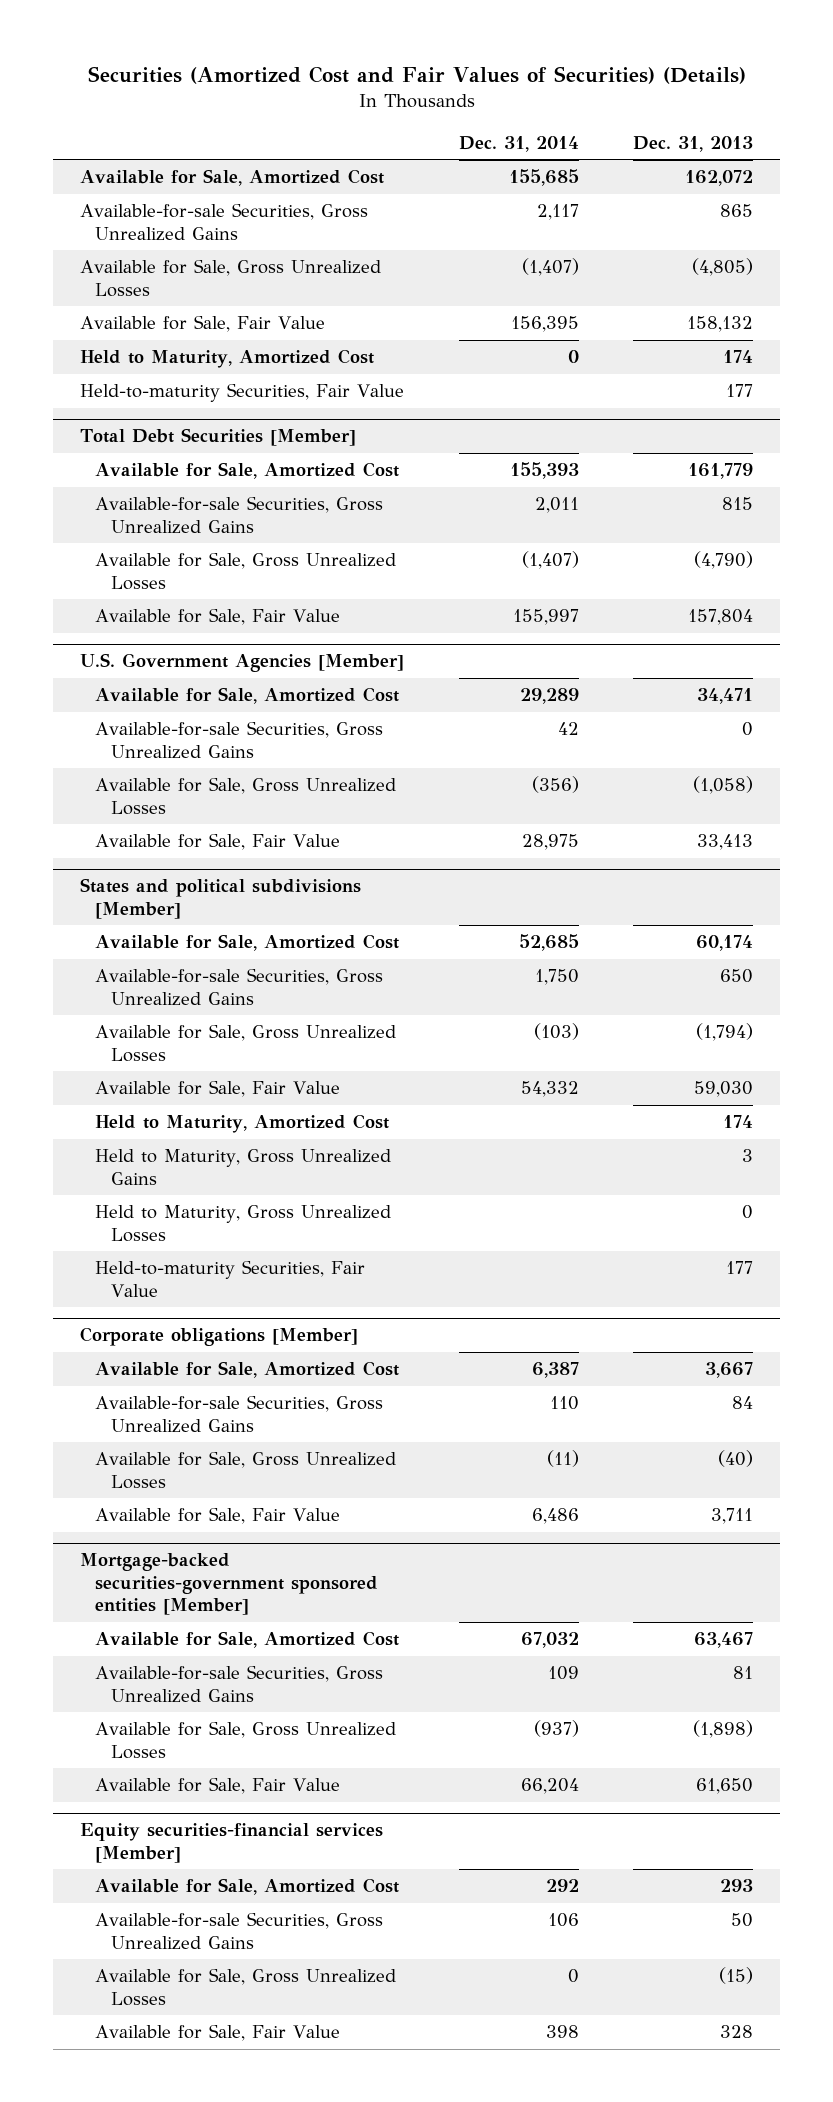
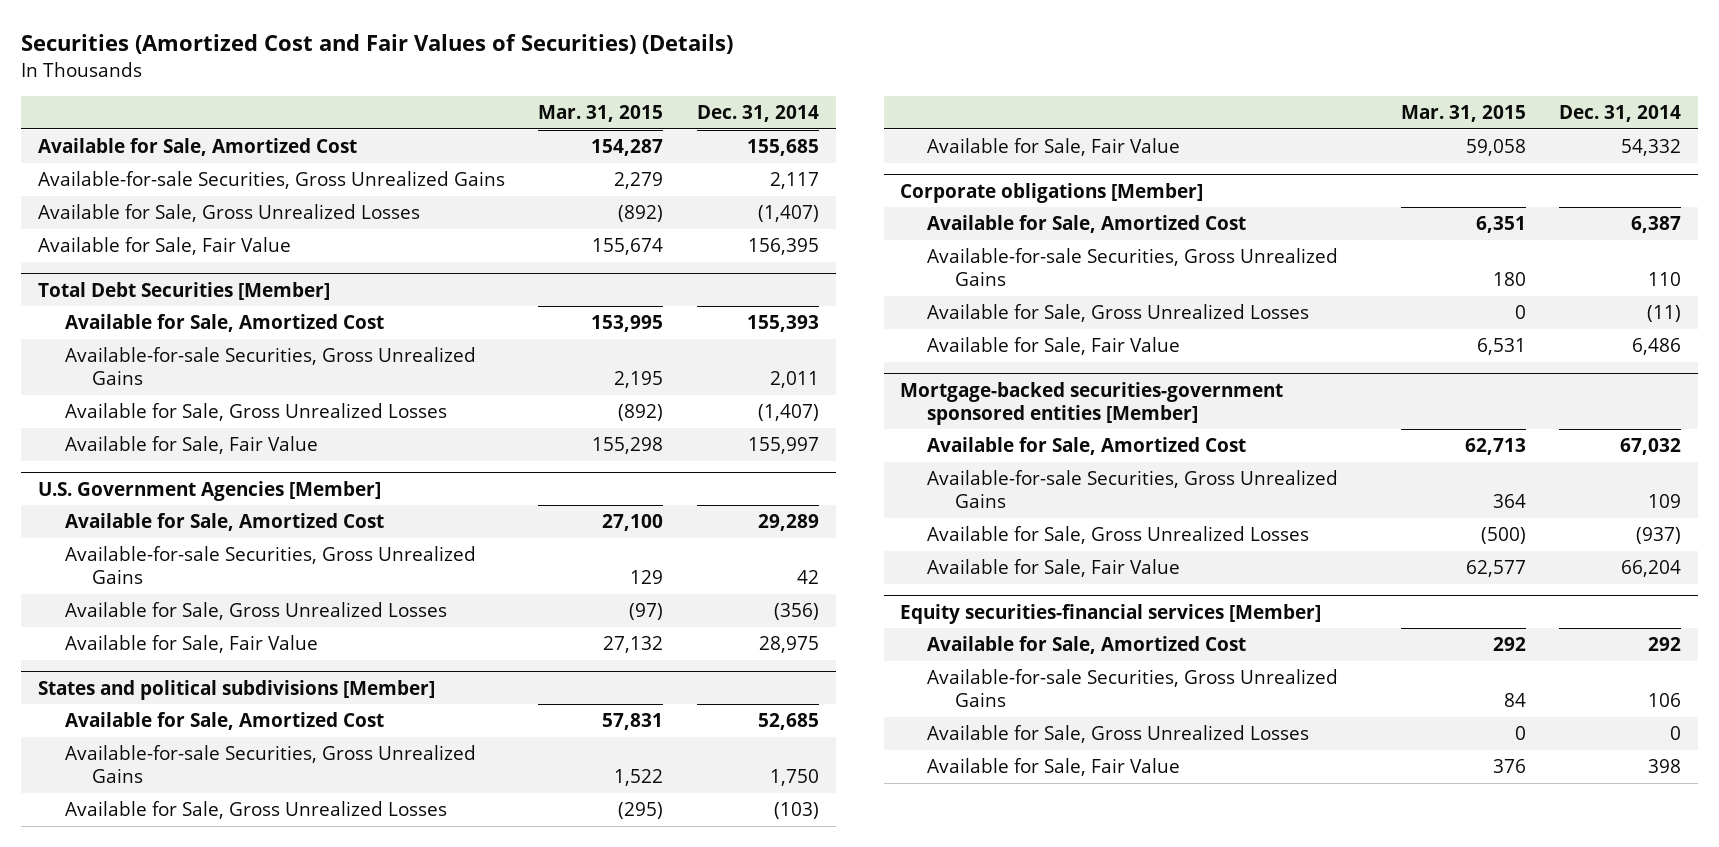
[632,135,753,152] Dec. 31, 2013 -> none
none -> [538,105,664,123] Mar. 31, 2015
[80,349,375,369] Held to Maturity, Amortized Cost -> none
[80,383,405,403] Held-to-maturity Securities, Fair Value -> none
[95,1114,390,1134] Held to Maturity, Amortized Cost -> none
[95,1149,392,1185] Held to Maturity, Gross Unrealized Gains -> none
[95,1205,392,1242] Held to Maturity, Gross Unrealized Losses -> none
[95,1260,366,1297] Held-to-maturity Securities, Fair Value -> none

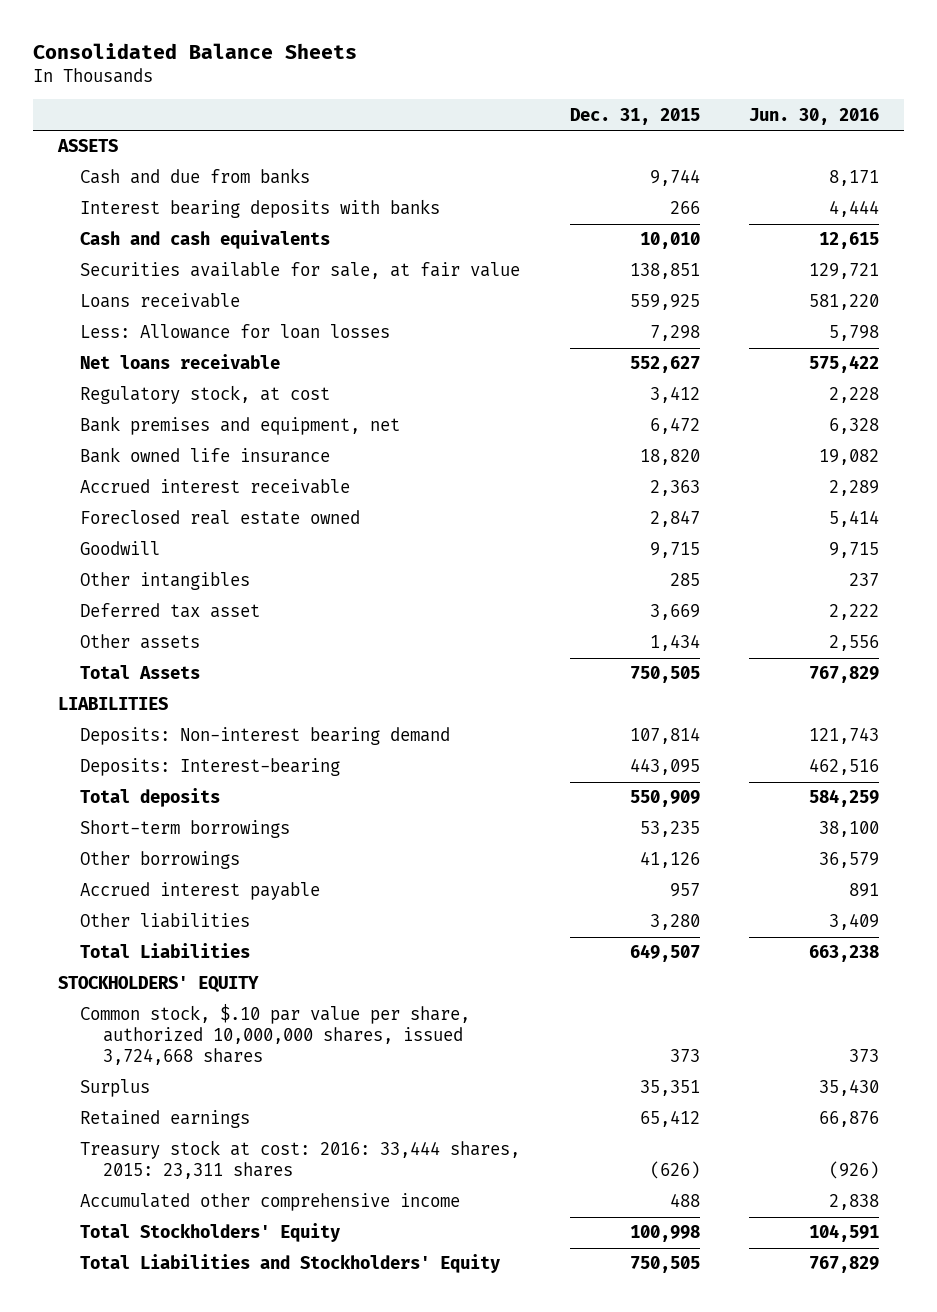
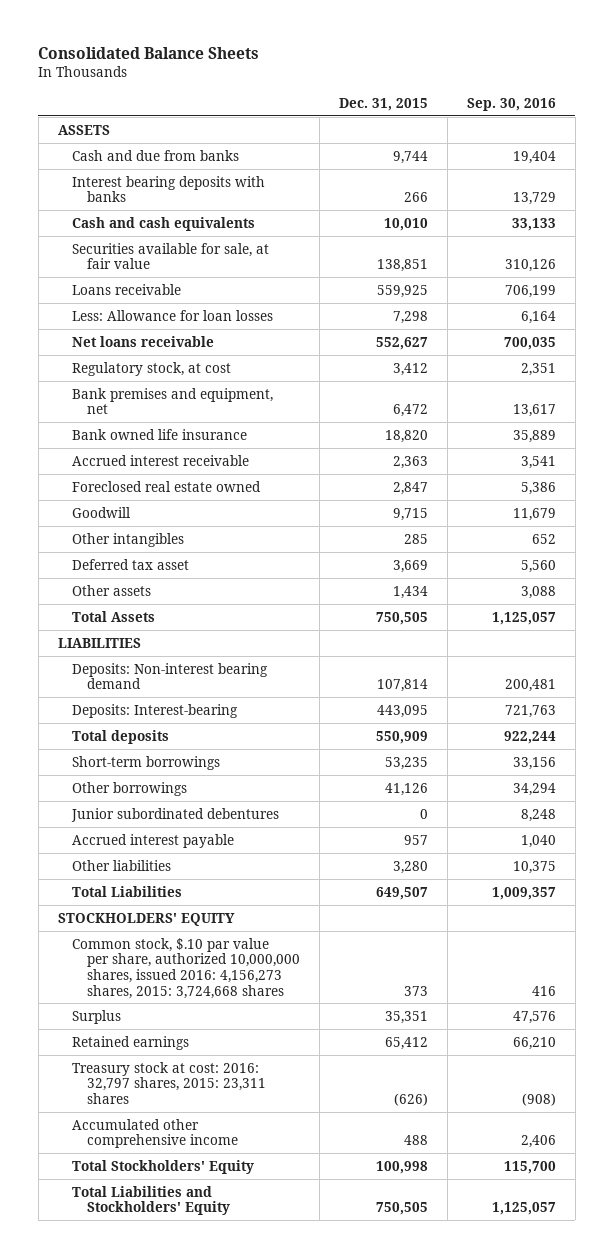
[749,107,880,125] Jun. 30, 2016 -> none
none -> [466,97,556,111] Sep. 30, 2016
none -> [71,807,280,822] Junior subordinated debentures
[80,1004,471,1066] Common stock, $.10 par value per share, authorized 10,000,000 shares, issued 3,724,668 shares -> [72,937,301,999] Common stock, $.10 par value per share, authorized 10,000,000 shares, issued 2016: 4,156,273 shares, 2015: 3,724,668 shares
[80,1140,521,1180] Treasury stock at cost: 2016: 33,444 shares, 2015: 23,311 shares -> [72,1061,267,1104] Treasury stock at cost: 2016: 32,797 shares, 2015: 23,311 shares

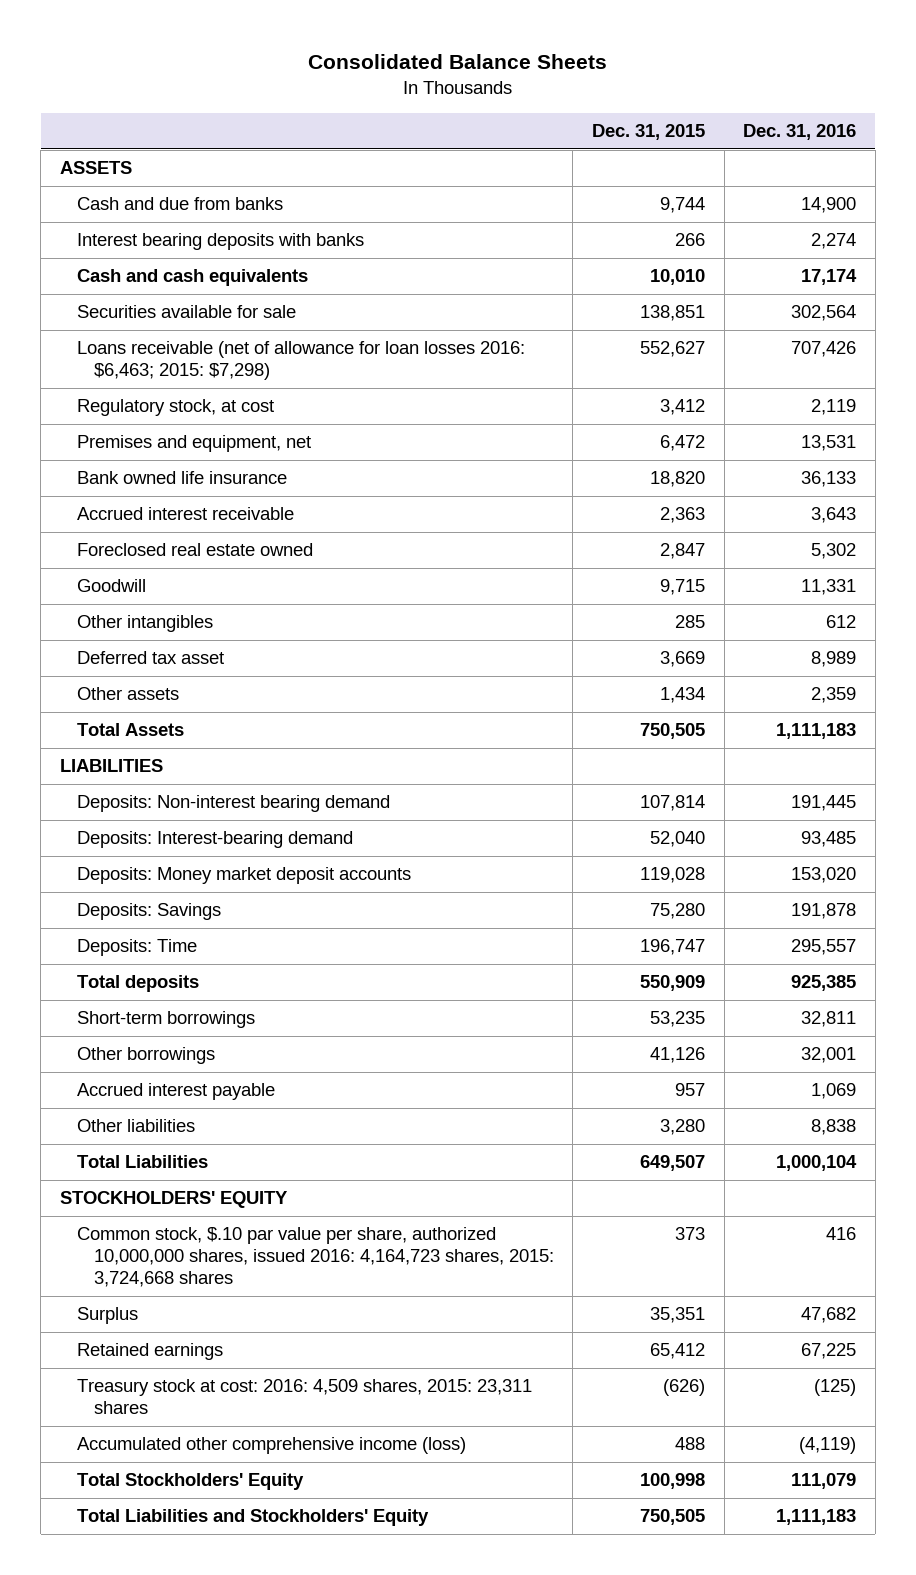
[466,97,556,111] Sep. 30, 2016 -> none
none -> [743,123,857,140] Dec. 31, 2016
[72,283,182,295] Loans receivable -> none
[72,309,274,321] Less: Allowance for loan losses -> none
[72,242,270,270] Securities available for sale, at fair value -> [76,305,296,319] Securities available for sale
[72,335,215,347] Net loans receivable -> [76,341,525,381] Loans receivable (net of allowance for loan losses 2016: $6,463; 2015: $7,298)
[72,387,274,415] Bank premises and equipment, net -> [76,435,311,453] Premises and equipment, net
[72,703,239,718] Deposits: Interest-bearing -> [76,831,353,849] Deposits: Interest-bearing demand
[377,704,429,718] 443,095 -> [649,831,705,848] 52,040
none -> [76,867,411,885] Deposits: Money market deposit accounts
none -> [76,903,221,921] Deposits: Savings
none -> [76,939,197,957] Deposits: Time
[71,807,280,822] Junior subordinated debentures -> none
[72,937,301,999] Common stock, $.10 par value per share, authorized 10,000,000 shares, issued 2016: 4,156,273 shares, 2015: 3,724,668 shares -> [76,1227,554,1288] Common stock, $.10 par value per share, authorized 10,000,000 shares, issued 2016: 4,164,723 shares, 2015: 3,724,668 shares
[72,1061,267,1104] Treasury stock at cost: 2016: 32,797 shares, 2015: 23,311 shares -> [76,1379,532,1415] Treasury stock at cost: 2016: 4,509 shares, 2015: 23,311 shares
[72,1118,239,1149] Accumulated other comprehensive income -> [76,1437,466,1455] Accumulated other comprehensive income (loss)

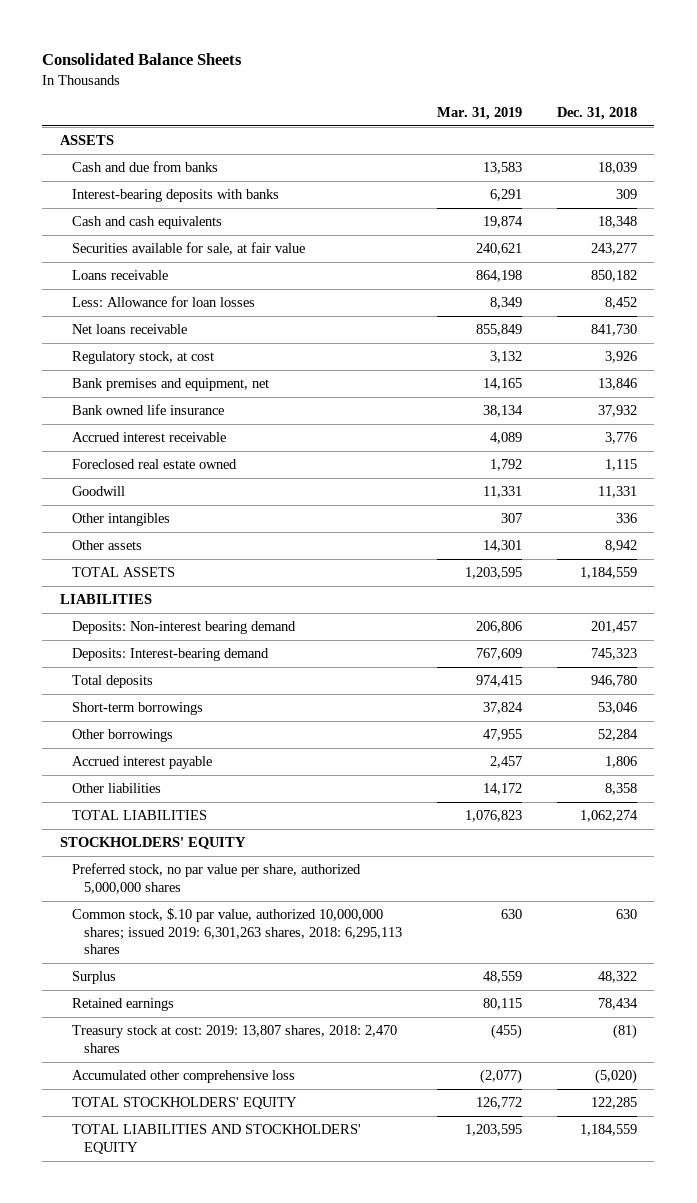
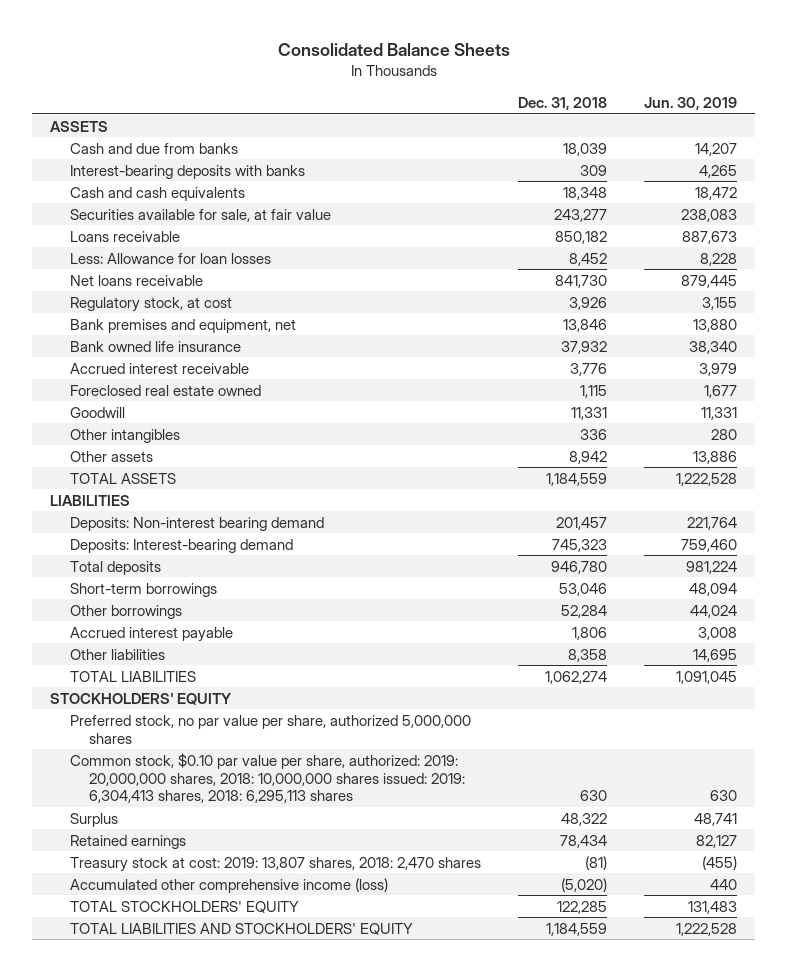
[436,107,522,121] Mar. 31, 2019 -> none
none -> [643,97,737,111] Jun. 30, 2019
[71,908,402,955] Common stock, $.10 par value, authorized 10,000,000 shares; issued 2019: 6,301,263 shares, 2018: 6,295,113 shares -> [69,752,466,804] Common stock, $0.10 par value per share, authorized: 2019: 20,000,000 shares, 2018: 10,000,000 shares issued: 2019: 6,304,413 shares, 2018: 6,295,113 shares
[71,1070,295,1084] Accumulated other comprehensive loss -> [69,877,388,893] Accumulated other comprehensive income (loss)

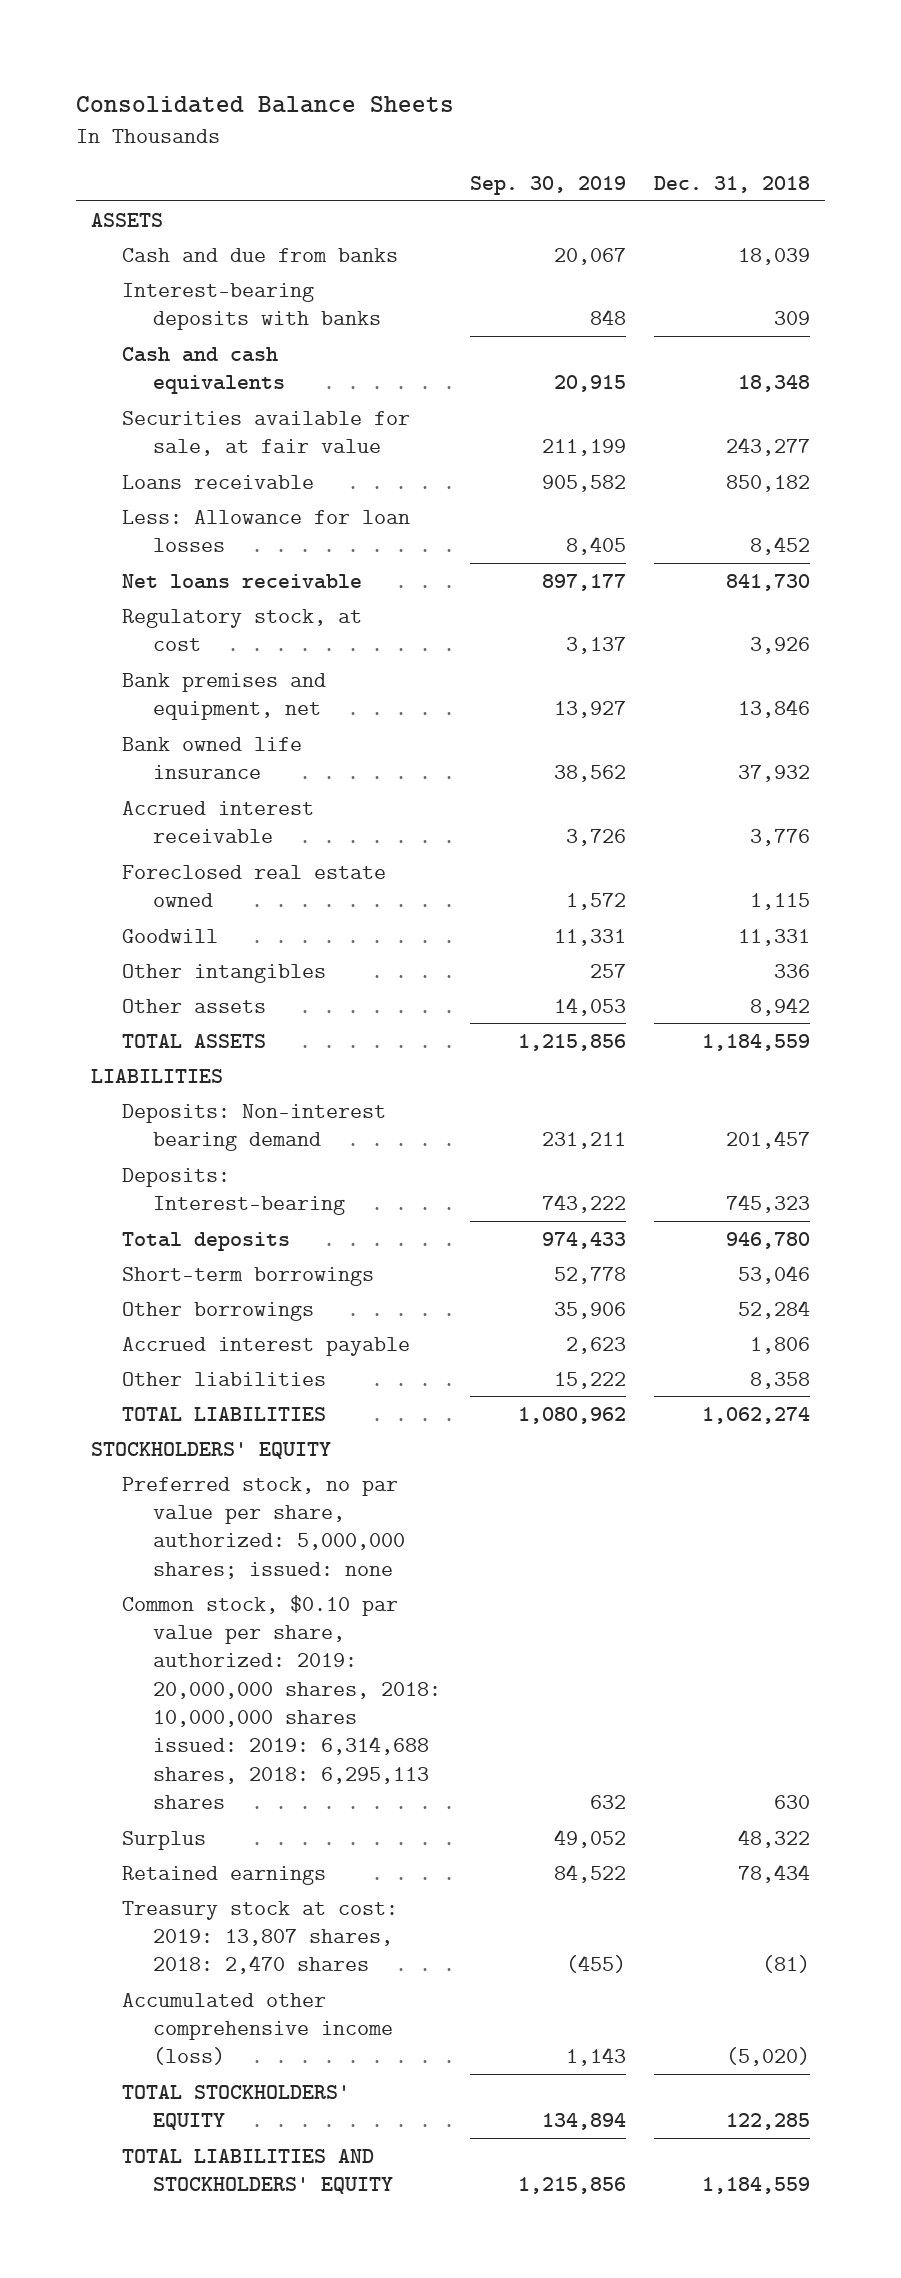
[643,97,737,111] Jun. 30, 2019 -> none
none -> [469,176,626,196] Sep. 30, 2019
[69,538,293,553] Deposits: Interest-bearing demand -> [121,1167,345,1216] Deposits: Interest-bearing
[69,714,471,744] Preferred stock, no par value per share, authorized 5,000,000 shares -> [121,1476,405,1579] Preferred stock, no par value per share, authorized: 5,000,000 shares; issued: none
[69,752,466,804] Common stock, $0.10 par value per share, authorized: 2019: 20,000,000 shares, 2018: 10,000,000 shares issued: 2019: 6,304,413 shares, 2018: 6,295,113 shares -> [121,1594,441,1809] Common stock, $0.10 par value per share, authorized: 2019: 20,000,000 shares, 2018: 10,000,000 shares issued: 2019: 6,314,688 shares, 2018: 6,295,113 shares

